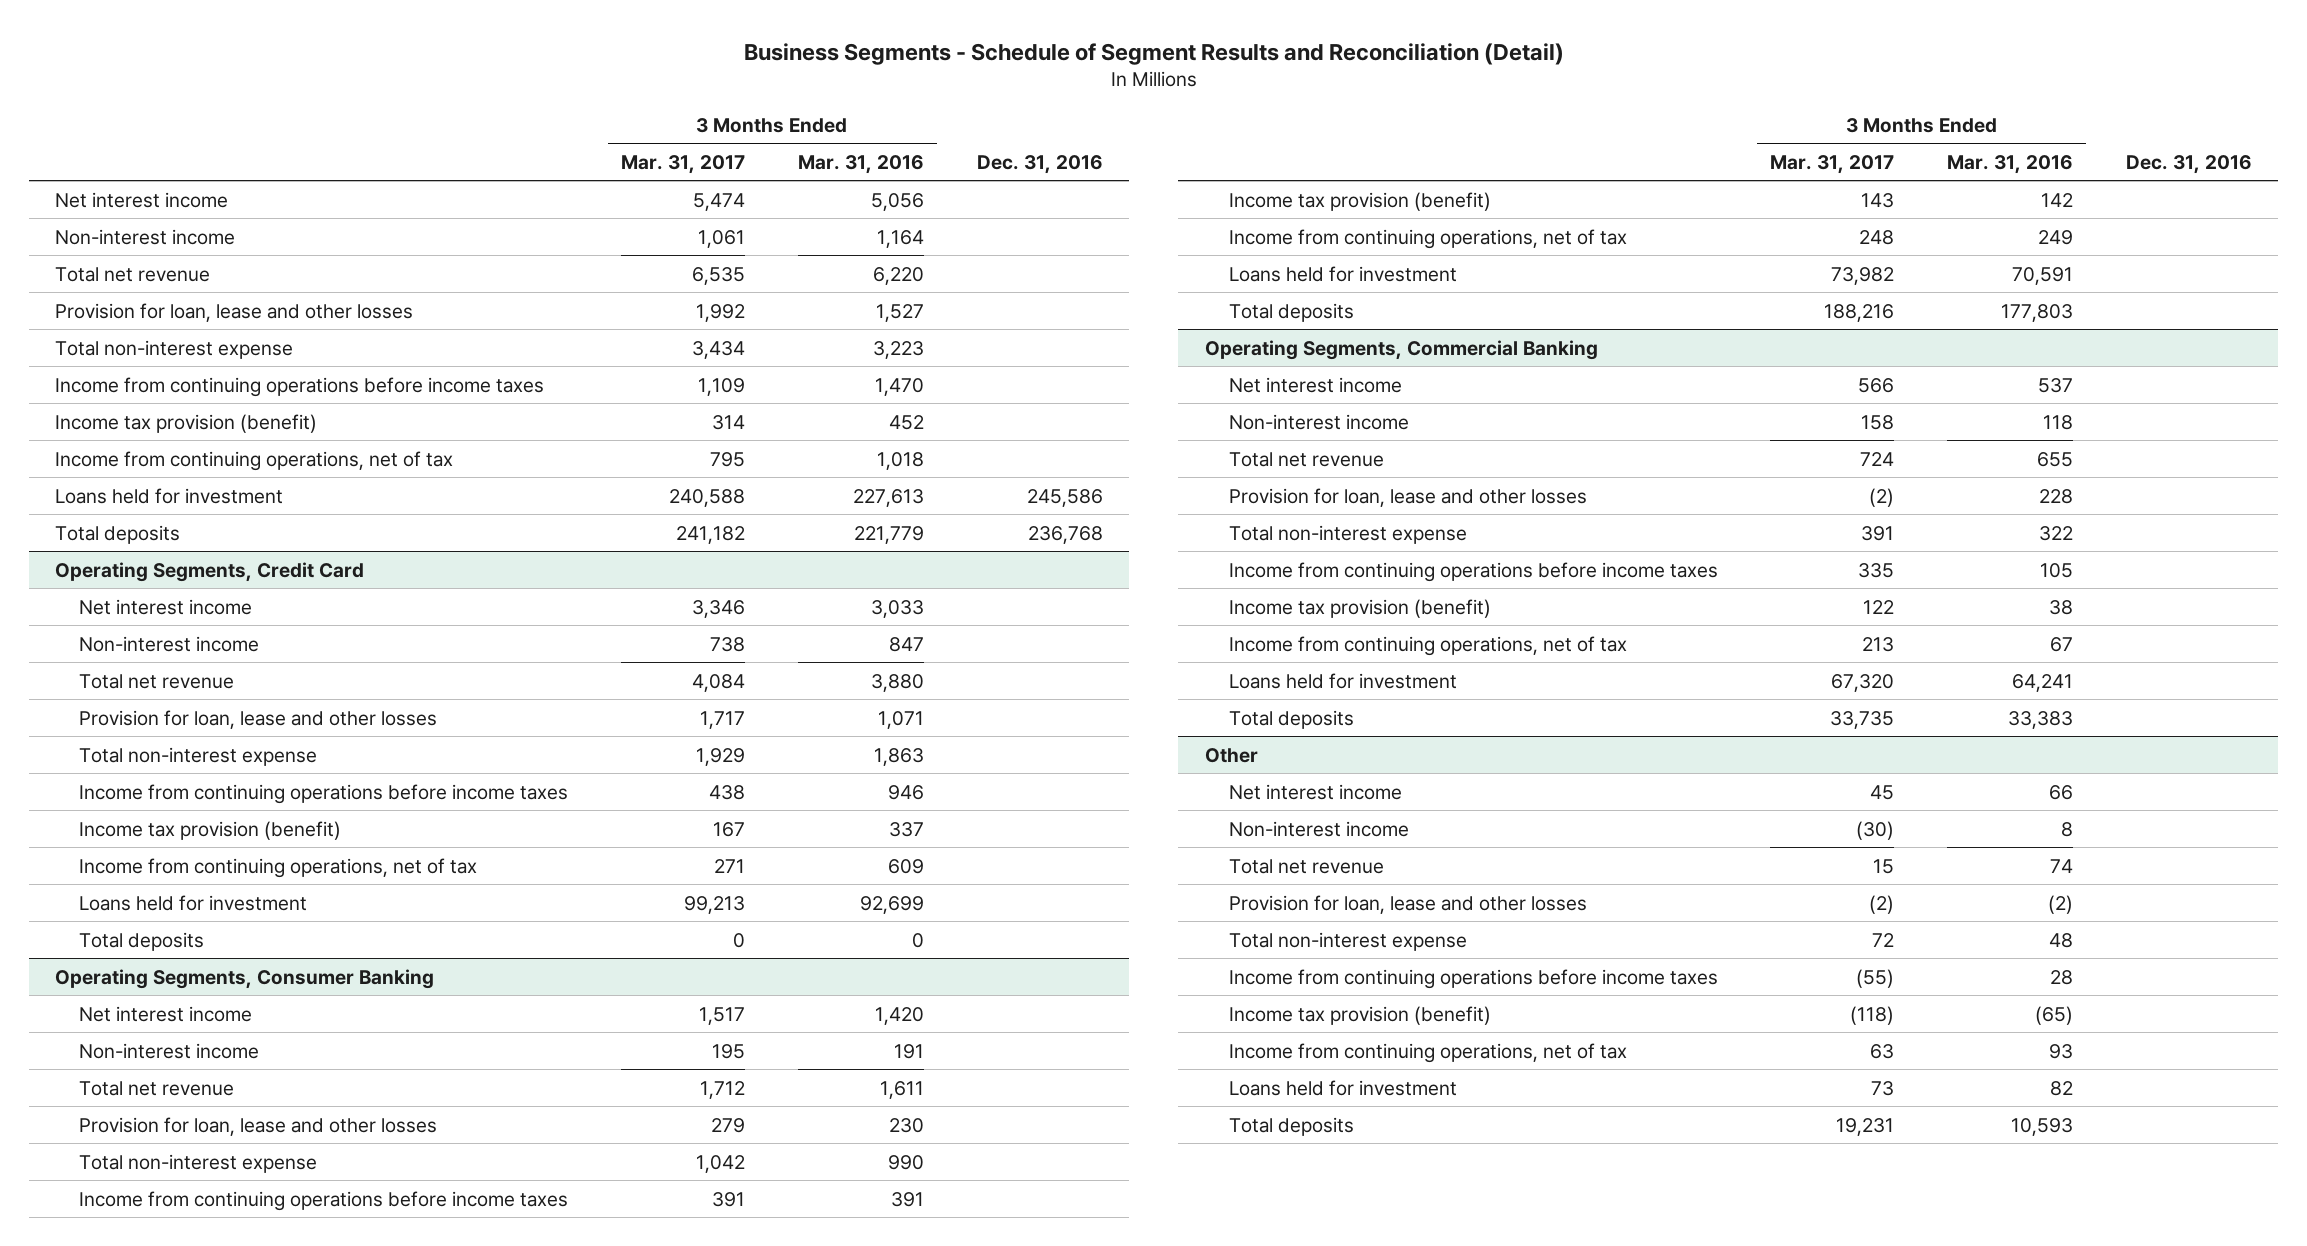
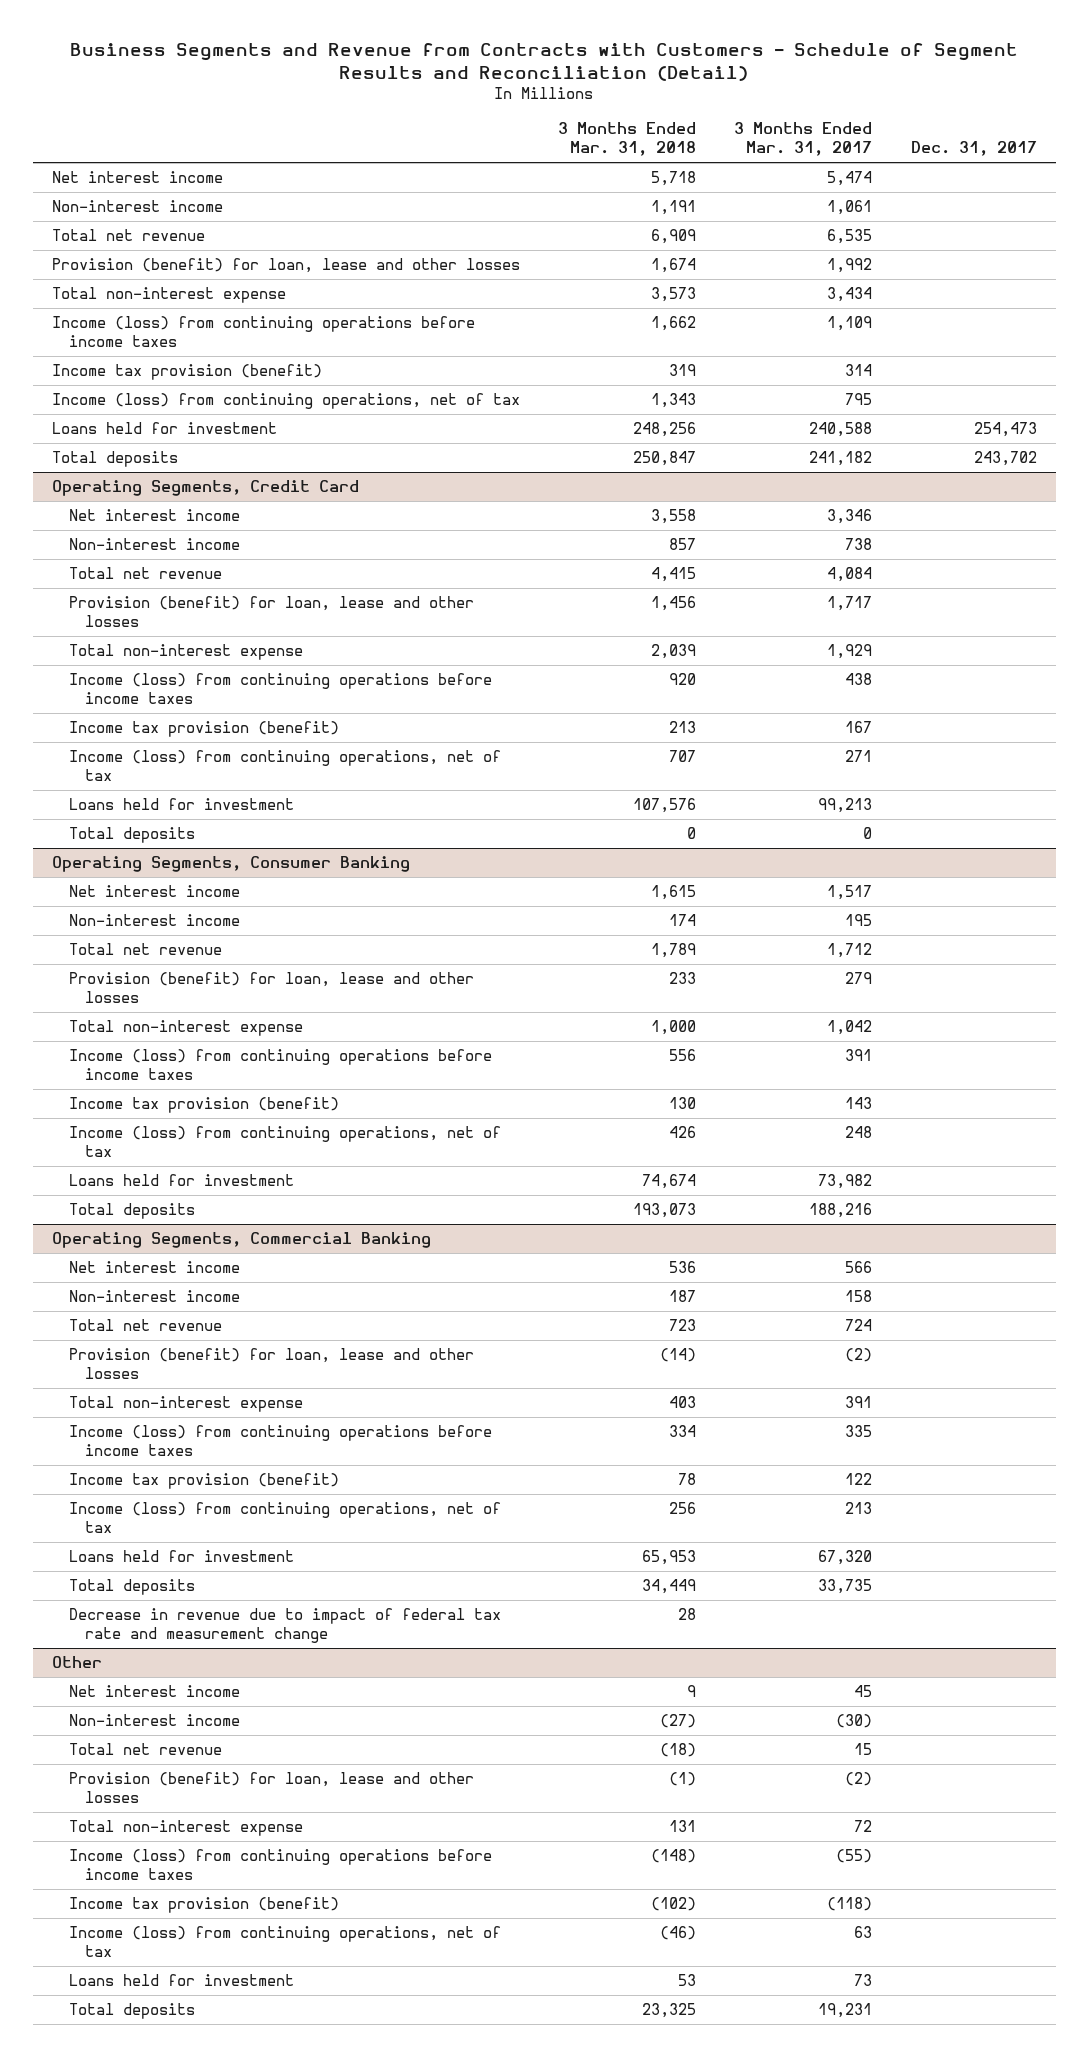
[743,42,1564,65] Business Segments - Schedule of Segment Results and Reconciliation (Detail) -> [70,43,1019,82] Business Segments and Revenue from Contracts with Customers - Schedule of Segment Results and Reconciliation (Detail)
[797,154,924,174] Mar. 31, 2016 -> none
[976,154,1103,174] Dec. 31, 2016 -> none
none -> [558,122,697,156] 3 Months Ended Mar. 31, 2018
none -> [910,140,1037,156] Dec. 31, 2017
[55,302,414,322] Provision for loan, lease and other losses -> [52,258,521,274] Provision (benefit) for loan, lease and other losses
[55,376,545,397] Income from continuing operations before income taxes -> [52,316,476,348] Income (loss) from continuing operations before income taxes
[55,450,454,471] Income from continuing operations, net of tax -> [52,393,521,410] Income (loss) from continuing operations, net of tax
[79,709,438,729] Provision for loan, lease and other losses -> [68,596,474,628] Provision (benefit) for loan, lease and other losses
[79,783,569,804] Income from continuing operations before income taxes -> [68,673,492,705] Income (loss) from continuing operations before income taxes
[79,857,478,878] Income from continuing operations, net of tax -> [68,750,501,782] Income (loss) from continuing operations, net of tax
[79,1116,438,1136] Provision for loan, lease and other losses -> [68,972,474,1004] Provision (benefit) for loan, lease and other losses
[79,1190,569,1211] Income from continuing operations before income taxes -> [68,1049,492,1081] Income (loss) from continuing operations before income taxes
[1228,228,1627,249] Income from continuing operations, net of tax -> [68,1126,501,1158] Income (loss) from continuing operations, net of tax
[1228,487,1587,507] Provision for loan, lease and other losses -> [68,1348,474,1380] Provision (benefit) for loan, lease and other losses
[1228,561,1718,582] Income from continuing operations before income taxes -> [68,1425,492,1457] Income (loss) from continuing operations before income taxes
[1228,635,1627,656] Income from continuing operations, net of tax -> [68,1502,501,1534] Income (loss) from continuing operations, net of tax
none -> [68,1608,501,1644] Decrease in revenue due to impact of federal tax rate and measurement change
[1228,894,1587,914] Provision for loan, lease and other losses -> [68,1772,474,1804] Provision (benefit) for loan, lease and other losses
[1228,968,1718,989] Income from continuing operations before income taxes -> [68,1849,492,1881] Income (loss) from continuing operations before income taxes
[1228,1042,1627,1063] Income from continuing operations, net of tax -> [68,1926,501,1958] Income (loss) from continuing operations, net of tax

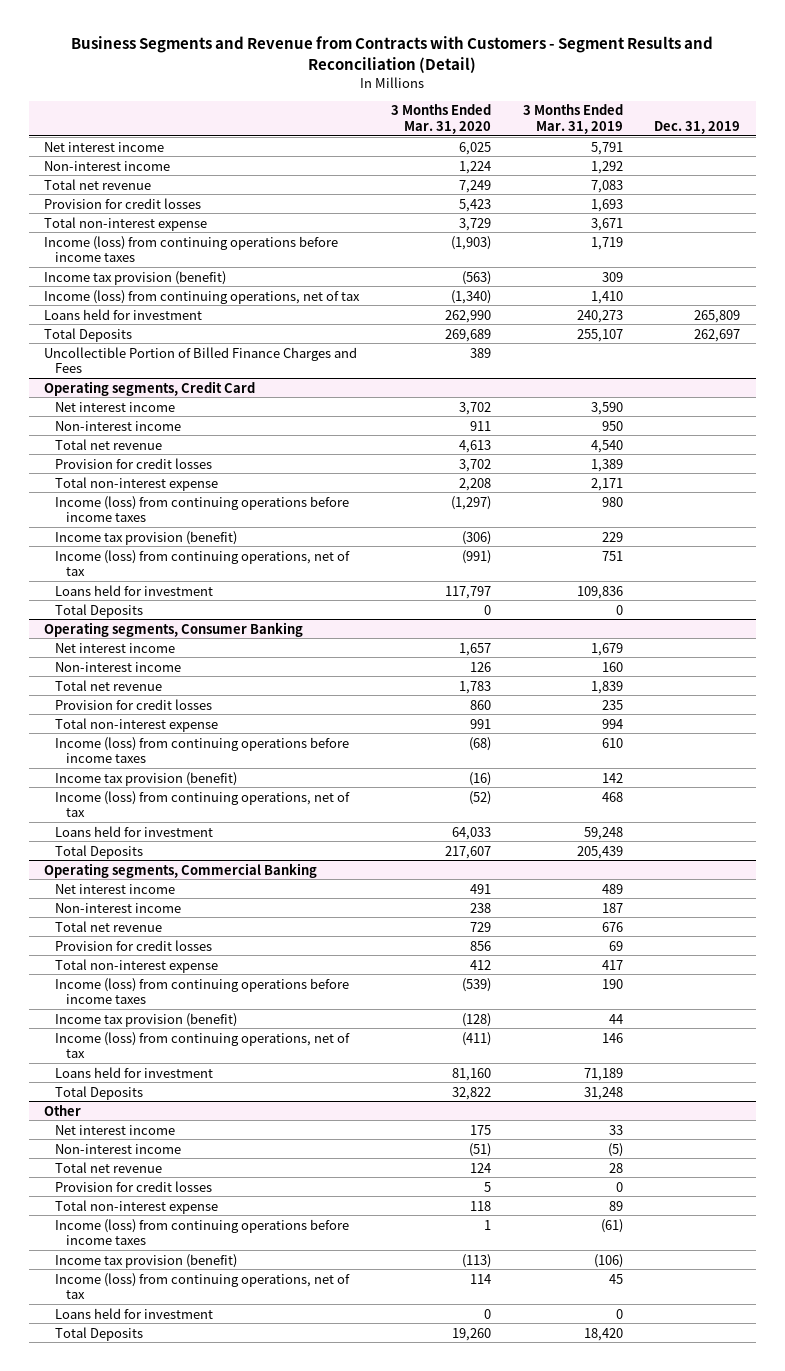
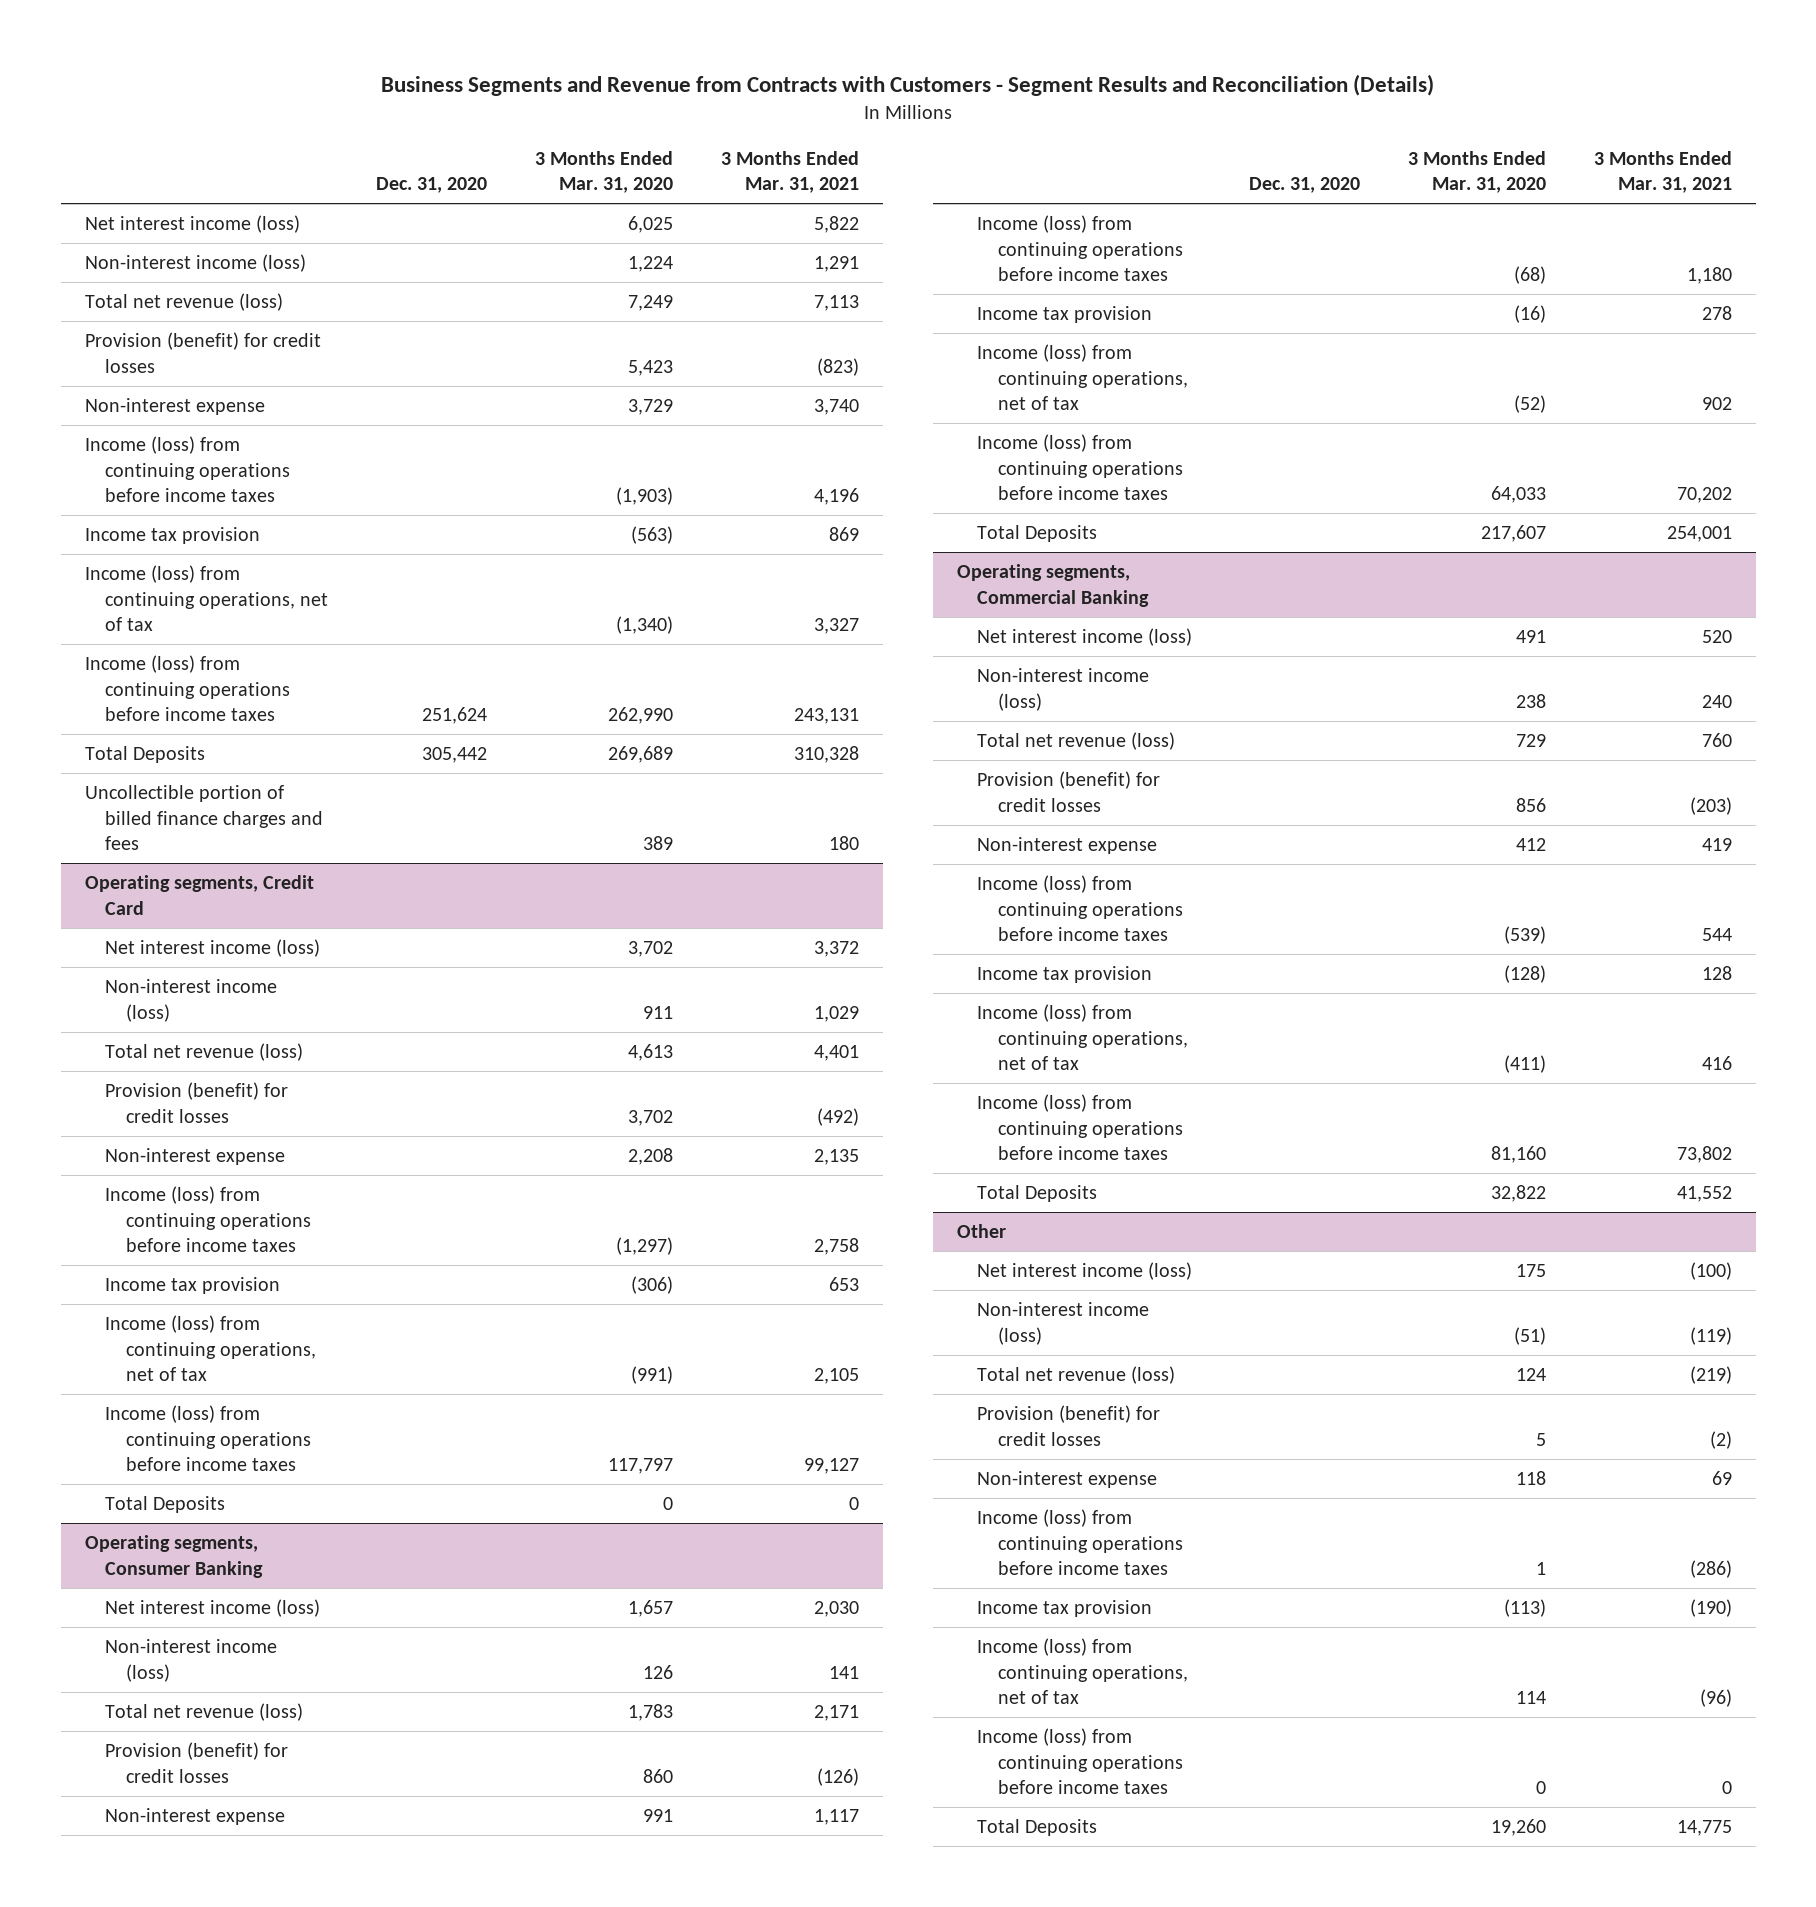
[71,36,714,73] Business Segments and Revenue from Contracts with Customers - Segment Results and Reconciliation (Detail) -> [381,73,1435,96] Business Segments and Revenue from Contracts with Customers - Segment Results and Reconciliation (Details)
[522,104,623,134] 3 Months Ended Mar. 31, 2019 -> none
[654,120,741,134] Dec. 31, 2019 -> none
none -> [376,177,488,194] Dec. 31, 2020
none -> [721,150,860,194] 3 Months Ended Mar. 31, 2021
[44,141,165,152] Net interest income -> [84,214,300,233] Net interest income (loss)
[44,160,171,171] Non-interest income -> [84,253,306,272] Non-interest income (loss)
[44,178,152,190] Total net revenue -> [84,292,283,311] Total net revenue (loss)
[44,197,202,209] Provision for credit losses -> [84,331,321,373] Provision (benefit) for credit losses
[44,216,208,231] Total non-interest expense -> [84,397,265,415] Non-interest expense
[44,270,227,285] Income tax provision (benefit) -> [84,526,260,544] Income tax provision
[44,308,203,320] Loans held for investment -> [84,654,291,722] Income (loss) from continuing operations before income taxes
[44,346,358,374] Uncollectible Portion of Billed Finance Charges and Fees -> [84,784,324,851] Uncollectible portion of billed finance charges and fees
[55,401,176,412] Net interest income -> [105,938,321,957] Net interest income (loss)
[55,420,182,431] Non-interest income -> [105,978,278,1022] Non-interest income (loss)
[55,438,163,450] Total net revenue -> [105,1042,304,1061] Total net revenue (loss)
[55,457,213,469] Provision for credit losses -> [105,1081,289,1123] Provision (benefit) for credit losses
[55,476,219,491] Total non-interest expense -> [105,1147,286,1165] Non-interest expense
[55,530,238,545] Income tax provision (benefit) -> [105,1276,281,1294] Income tax provision
[55,584,214,596] Loans held for investment -> [105,1404,311,1472] Income (loss) from continuing operations before income taxes
[55,642,176,653] Net interest income -> [105,1598,321,1617] Net interest income (loss)
[55,661,182,672] Non-interest income -> [105,1638,278,1682] Non-interest income (loss)
[55,679,163,691] Total net revenue -> [105,1702,304,1721] Total net revenue (loss)
[55,698,213,710] Provision for credit losses -> [105,1741,289,1783] Provision (benefit) for credit losses
[55,717,219,732] Total non-interest expense -> [105,1807,286,1825] Non-interest expense
[55,771,238,786] Income tax provision (benefit) -> [977,305,1153,323] Income tax provision
[55,825,214,837] Loans held for investment -> [977,433,1183,501] Income (loss) from continuing operations before income taxes
[55,883,176,894] Net interest income -> [977,627,1193,646] Net interest income (loss)
[55,902,182,913] Non-interest income -> [977,667,1150,711] Non-interest income (loss)
[55,920,163,932] Total net revenue -> [977,731,1176,750] Total net revenue (loss)
[55,939,213,951] Provision for credit losses -> [977,770,1161,812] Provision (benefit) for credit losses
[55,958,219,973] Total non-interest expense -> [977,836,1158,854] Non-interest expense
[55,1012,238,1027] Income tax provision (benefit) -> [977,965,1153,983] Income tax provision
[55,1066,214,1078] Loans held for investment -> [977,1093,1183,1161] Income (loss) from continuing operations before income taxes
[55,1124,176,1135] Net interest income -> [977,1261,1193,1280] Net interest income (loss)
[55,1143,182,1154] Non-interest income -> [977,1301,1150,1345] Non-interest income (loss)
[55,1161,163,1173] Total net revenue -> [977,1365,1176,1384] Total net revenue (loss)
[55,1180,213,1192] Provision for credit losses -> [977,1404,1161,1446] Provision (benefit) for credit losses
[55,1199,219,1214] Total non-interest expense -> [977,1470,1158,1488] Non-interest expense
[55,1253,238,1268] Income tax provision (benefit) -> [977,1599,1153,1617] Income tax provision
[55,1307,214,1319] Loans held for investment -> none
none -> [977,1727,1183,1795] Income (loss) from continuing operations before income taxes

